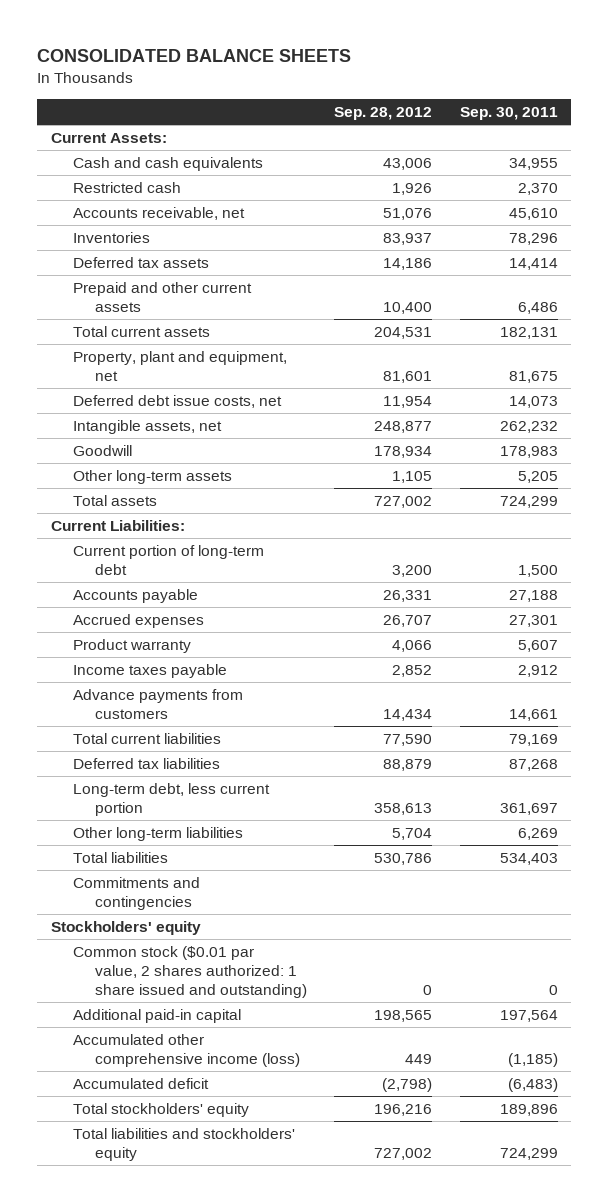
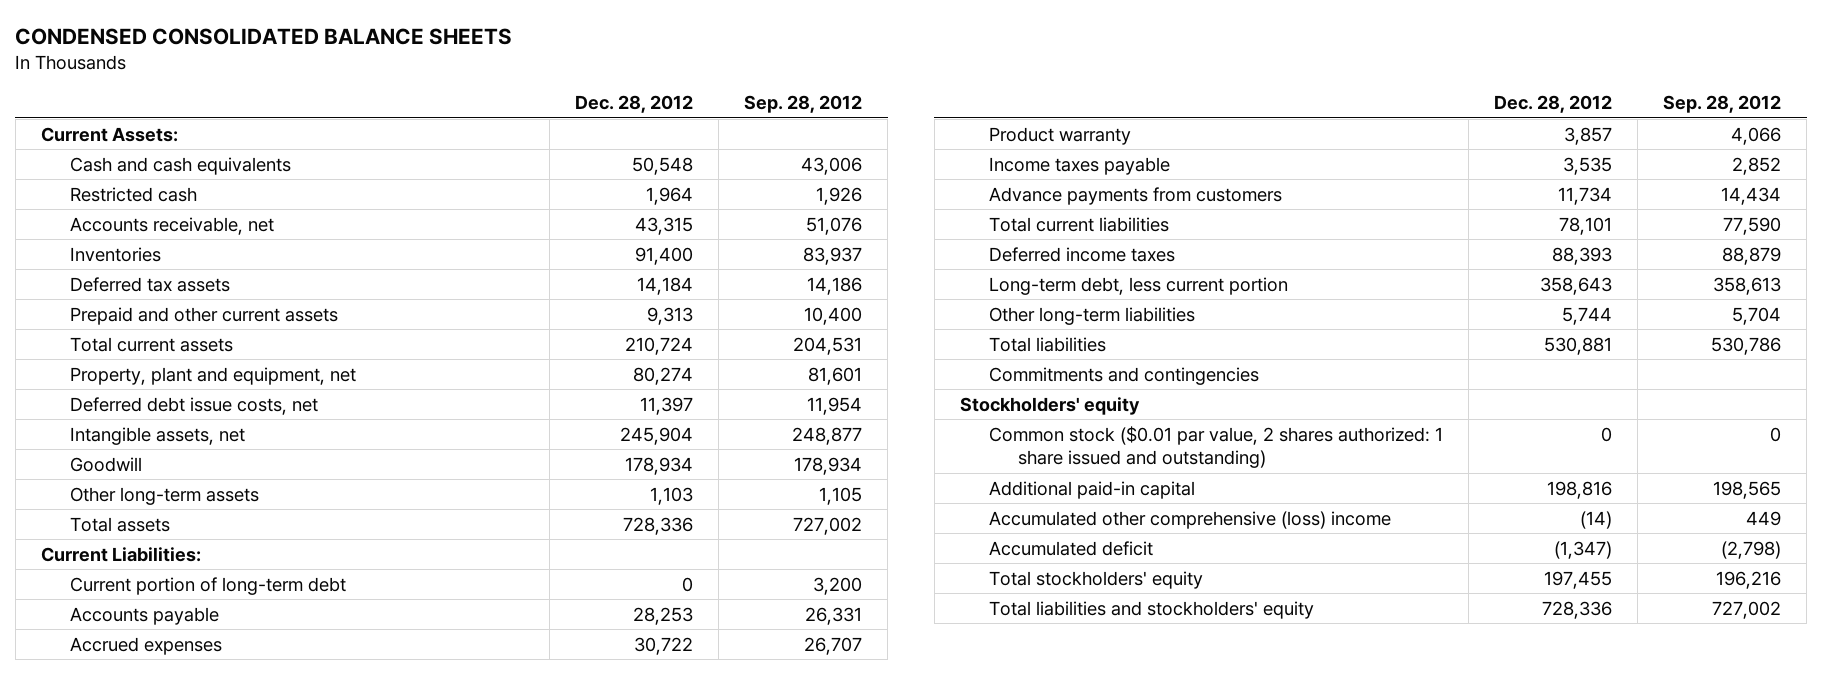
[37,48,352,62] CONSOLIDATED BALANCE SHEETS -> [15,28,513,46] CONDENSED CONSOLIDATED BALANCE SHEETS
[459,107,558,121] Sep. 30, 2011 -> none
none -> [574,95,693,114] Dec. 28, 2012
[73,758,221,770] Deferred tax liabilities -> [988,246,1175,262] Deferred income taxes
[73,1034,301,1068] Accumulated other comprehensive income (loss) -> [988,510,1391,529] Accumulated other comprehensive (loss) income

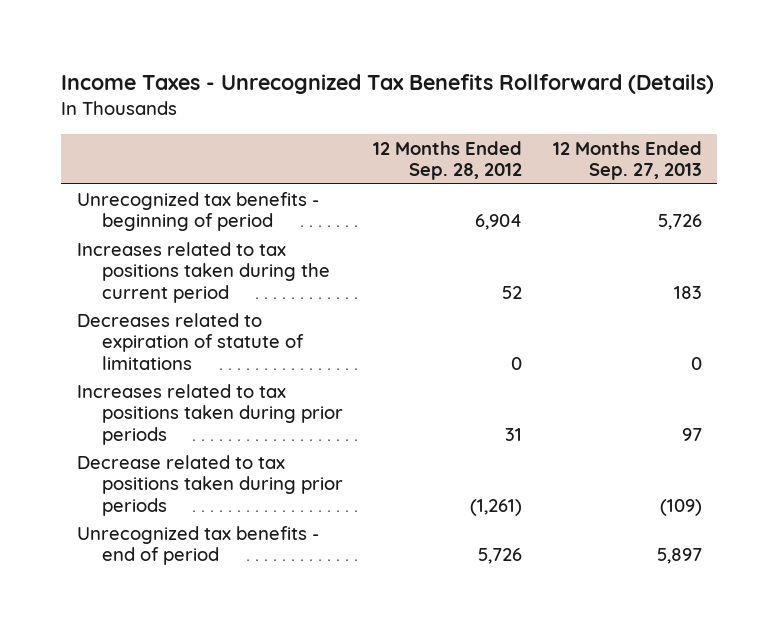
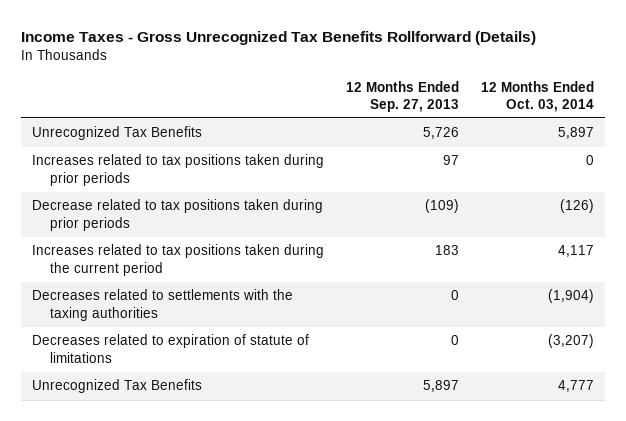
[61,74,715,95] Income Taxes - Unrecognized Tax Benefits Rollforward (Details) -> [20,30,536,45] Income Taxes - Gross Unrecognized Tax Benefits Rollforward (Details)
[373,140,523,181] 12 Months Ended Sep. 28, 2012 -> none
none -> [480,80,594,112] 12 Months Ended Oct. 03, 2014
[76,191,319,232] Unrecognized tax benefits - beginning of period -> [31,126,202,141] Unrecognized Tax Benefits
[76,241,330,303] Increases related to tax positions taken during the current period -> [31,244,324,276] Increases related to tax positions taken during the current period
none -> [31,289,293,321] Decreases related to settlements with the taxing authorities
[76,312,304,370] Decreases related to expiration of statute of limitations -> [31,334,309,363] Decreases related to expiration of statute of limitations
[76,525,319,566] Unrecognized tax benefits - end of period -> [31,379,202,394] Unrecognized Tax Benefits

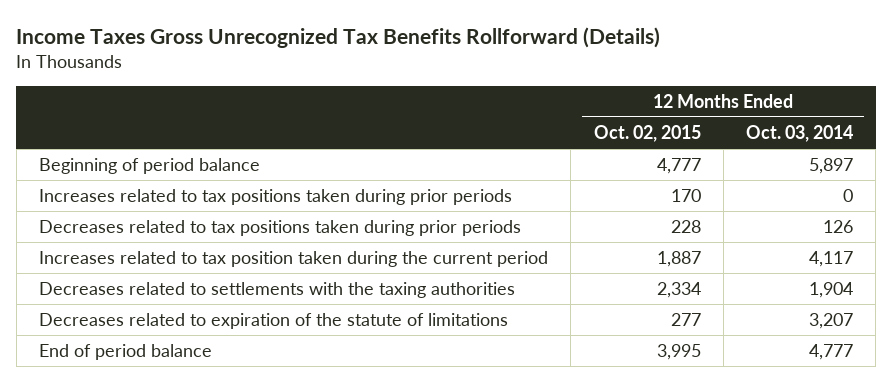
[20,30,536,45] Income Taxes - Gross Unrecognized Tax Benefits Rollforward (Details) -> [16,26,661,48] Income Taxes Gross Unrecognized Tax Benefits Rollforward (Details)
[345,80,459,112] 12 Months Ended Sep. 27, 2013 -> none
none -> [593,124,701,142] Oct. 02, 2015
[31,126,202,141] Unrecognized Tax Benefits -> [39,158,261,175] Beginning of period balance
[31,199,323,231] Decrease related to tax positions taken during prior periods -> [39,220,522,237] Decreases related to tax positions taken during prior periods
[559,199,594,214] (126) -> [822,220,853,234] 126
[31,244,324,276] Increases related to tax positions taken during the current period -> [39,251,549,268] Increases related to tax position taken during the current period
[547,289,594,304] (1,904) -> [808,282,853,299] 1,904
[31,334,309,363] Decreases related to expiration of statute of limitations -> [39,313,509,330] Decreases related to expiration of the statute of limitations
[547,334,594,349] (3,207) -> [808,313,853,330] 3,207
[31,379,202,394] Unrecognized Tax Benefits -> [39,344,213,361] End of period balance

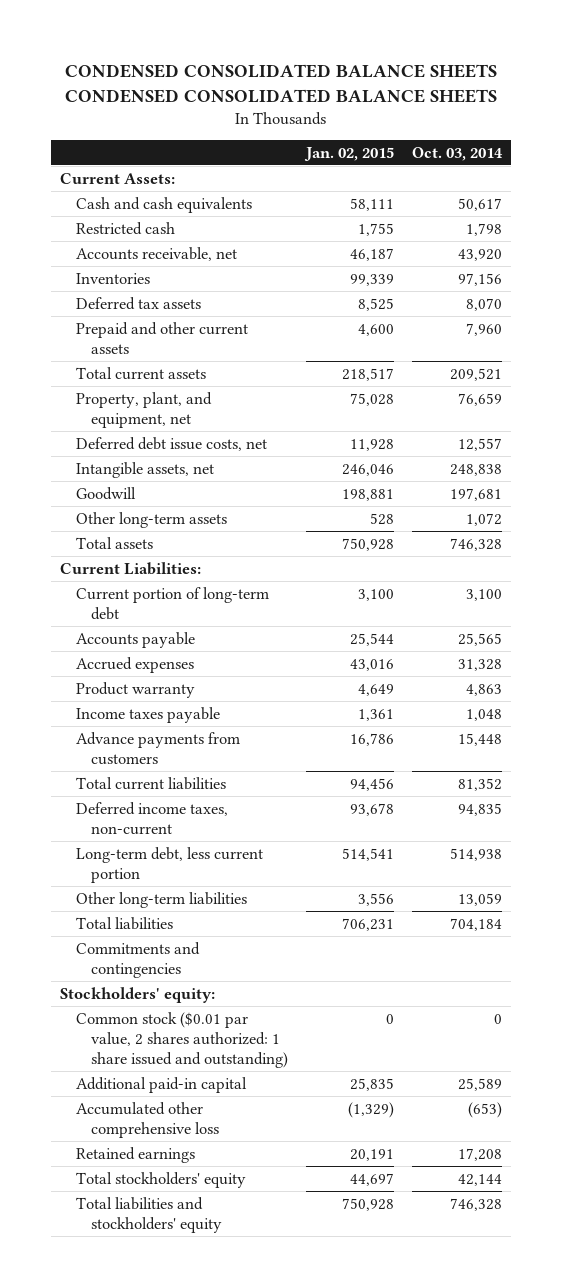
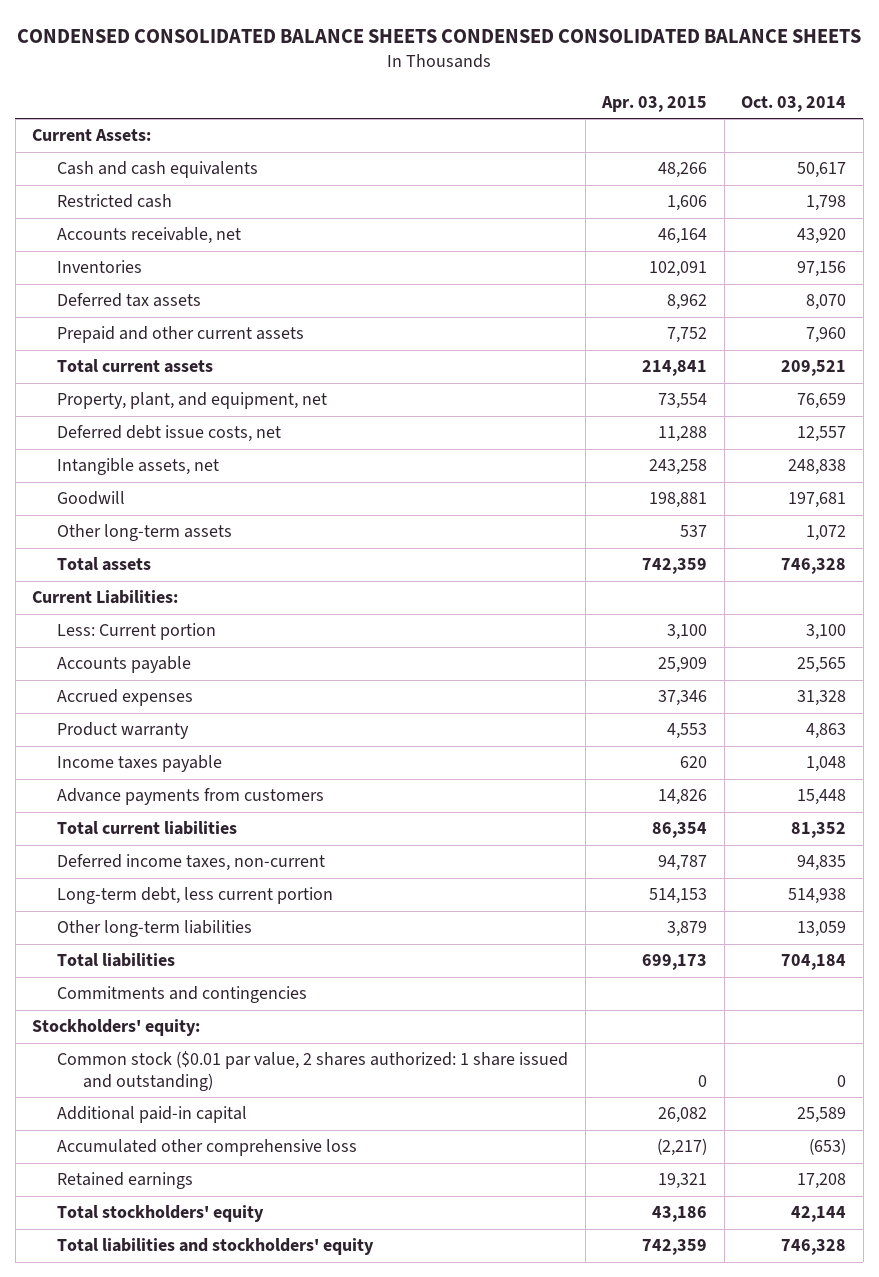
[303,146,394,161] Jan. 02, 2015 -> none
none -> [601,95,708,112] Apr. 03, 2015
[75,586,269,620] Current portion of long-term debt -> [57,623,217,641] Less: Current portion

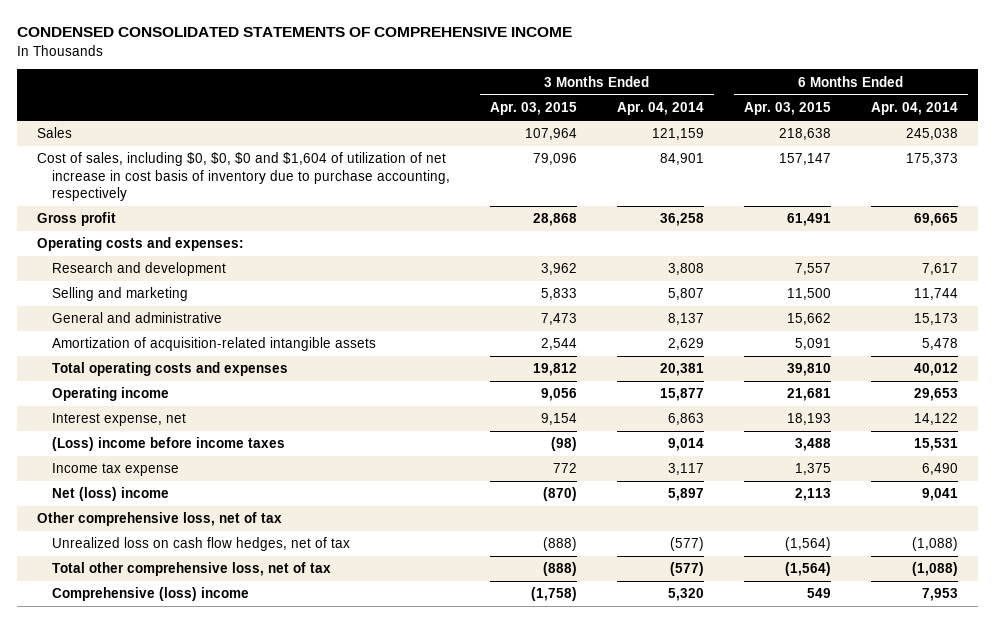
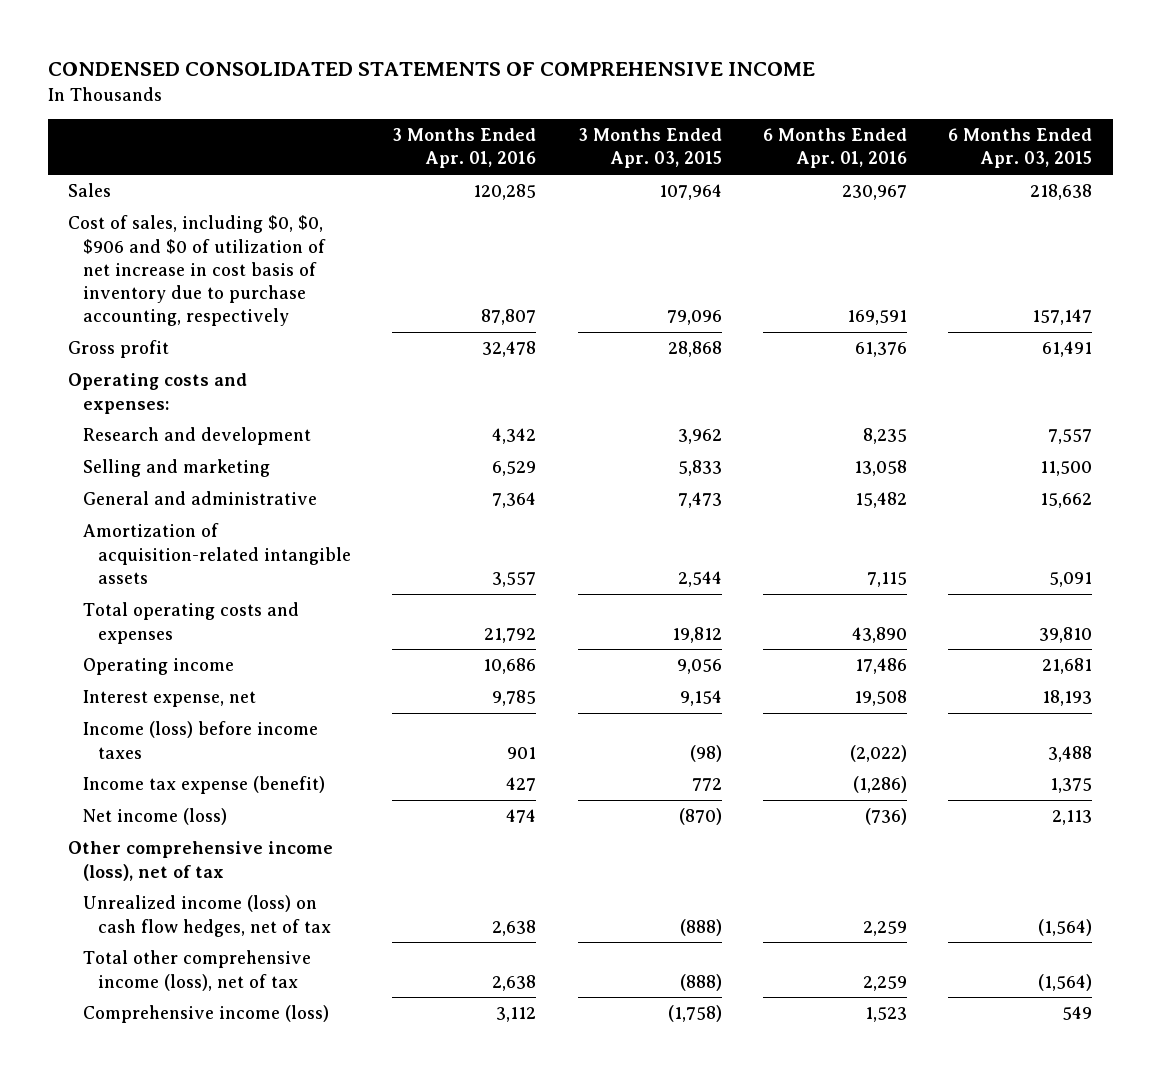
[616,102,704,116] Apr. 04, 2014 -> none
[870,102,958,116] Apr. 04, 2014 -> none
none -> [392,128,537,169] 3 Months Ended Apr. 01, 2016
none -> [762,128,907,169] 6 Months Ended Apr. 01, 2016
[36,152,450,201] Cost of sales, including $0, $0, $0 and $1,604 of utilization of net increase in cost basis of inventory due to purchase accounting, respectively -> [68,215,327,327] Cost of sales, including $0, $0, $906 and $0 of utilization of net increase in cost basis of inventory due to purchase accounting, respectively
[51,437,285,452] (Loss) income before income taxes -> [83,721,319,759] Income (loss) before income taxes
[51,463,179,477] Income tax expense -> [83,776,326,795] Income tax expense (benefit)
[51,487,169,502] Net (loss) income -> [83,808,228,826] Net income (loss)
[36,512,282,527] Other comprehensive loss, net of tax -> [68,841,334,881] Other comprehensive income (loss), net of tax
[51,537,350,552] Unrealized loss on cash flow hedges, net of tax -> [83,895,331,937] Unrealized income (loss) on cash flow hedges, net of tax
[51,562,331,577] Total other comprehensive loss, net of tax -> [83,950,312,991] Total other comprehensive income (loss), net of tax
[51,587,249,602] Comprehensive (loss) income -> [83,1005,330,1024] Comprehensive income (loss)

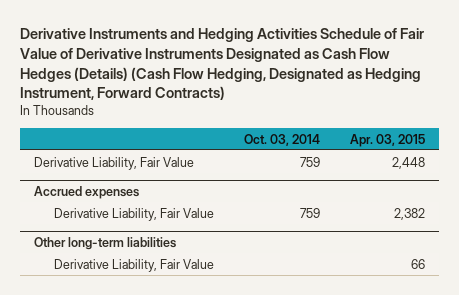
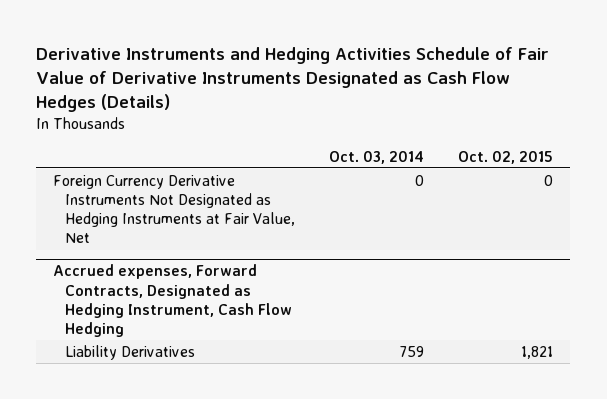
[19,28,424,101] Derivative Instruments and Hedging Activities Schedule of Fair Value of Derivative Instruments Designated as Cash Flow Hedges (Details) (Cash Flow Hedging, Designated as Hedging Instrument, Forward Contracts) -> [36,47,550,113] Derivative Instruments and Hedging Activities Schedule of Fair Value of Derivative Instruments Designated as Cash Flow Hedges (Details)
[349,133,425,147] Apr. 03, 2015 -> none
none -> [458,150,554,164] Oct. 02, 2015
[34,185,140,199] Accrued expenses -> none
[54,207,215,221] Derivative Liability, Fair Value -> none
[34,236,177,250] Other long-term liabilities -> none
[54,258,215,272] Derivative Liability, Fair Value -> none
none -> [53,174,295,244] Foreign Currency Derivative Instruments Not Designated as Hedging Instruments at Fair Value, Net
none -> [53,264,292,337] Accrued expenses, Forward Contracts, Designated as Hedging Instrument, Cash Flow Hedging
[34,156,195,170] Derivative Liability, Fair Value -> [64,344,195,360] Liability Derivatives

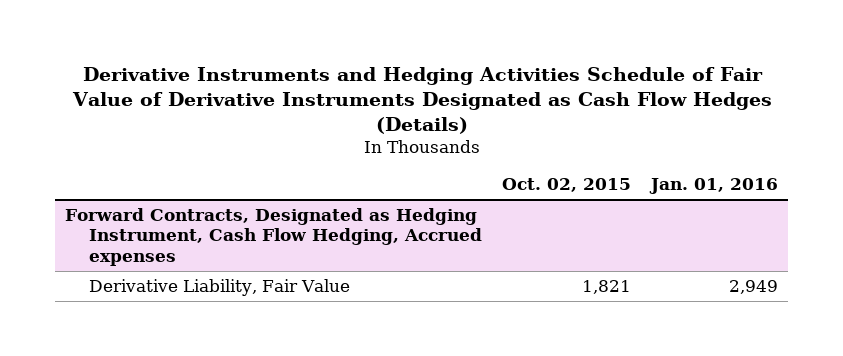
[329,150,425,164] Oct. 03, 2014 -> none
none -> [648,178,778,195] Jan. 01, 2016
[53,174,295,244] Foreign Currency Derivative Instruments Not Designated as Hedging Instruments at Fair Value, Net -> none
[53,264,292,337] Accrued expenses, Forward Contracts, Designated as Hedging Instrument, Cash Flow Hedging -> [65,207,482,267] Forward Contracts, Designated as Hedging Instrument, Cash Flow Hedging, Accrued expenses
[64,344,195,360] Liability Derivatives -> [88,278,350,296] Derivative Liability, Fair Value

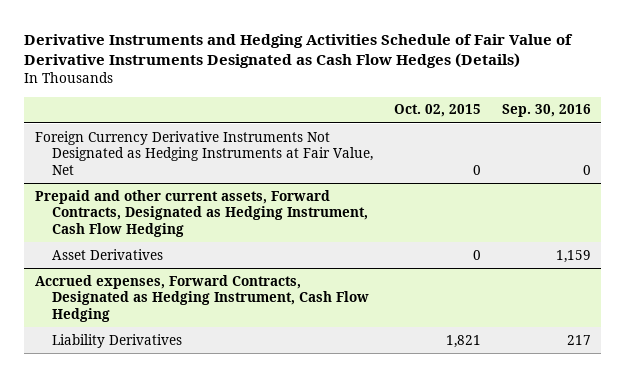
[648,178,778,195] Jan. 01, 2016 -> none
none -> [501,104,591,118] Sep. 30, 2016
none -> [34,130,373,176] Foreign Currency Derivative Instruments Not Designated as Hedging Instruments at Fair Value, Net
none -> [34,189,368,238] Prepaid and other current assets, Forward Contracts, Designated as Hedging Instrument, Cash Flow Hedging
none -> [51,248,163,260] Asset Derivatives
[65,207,482,267] Forward Contracts, Designated as Hedging Instrument, Cash Flow Hedging, Accrued expenses -> [34,274,369,323] Accrued expenses, Forward Contracts, Designated as Hedging Instrument, Cash Flow Hedging
[88,278,350,296] Derivative Liability, Fair Value -> [51,333,182,348] Liability Derivatives

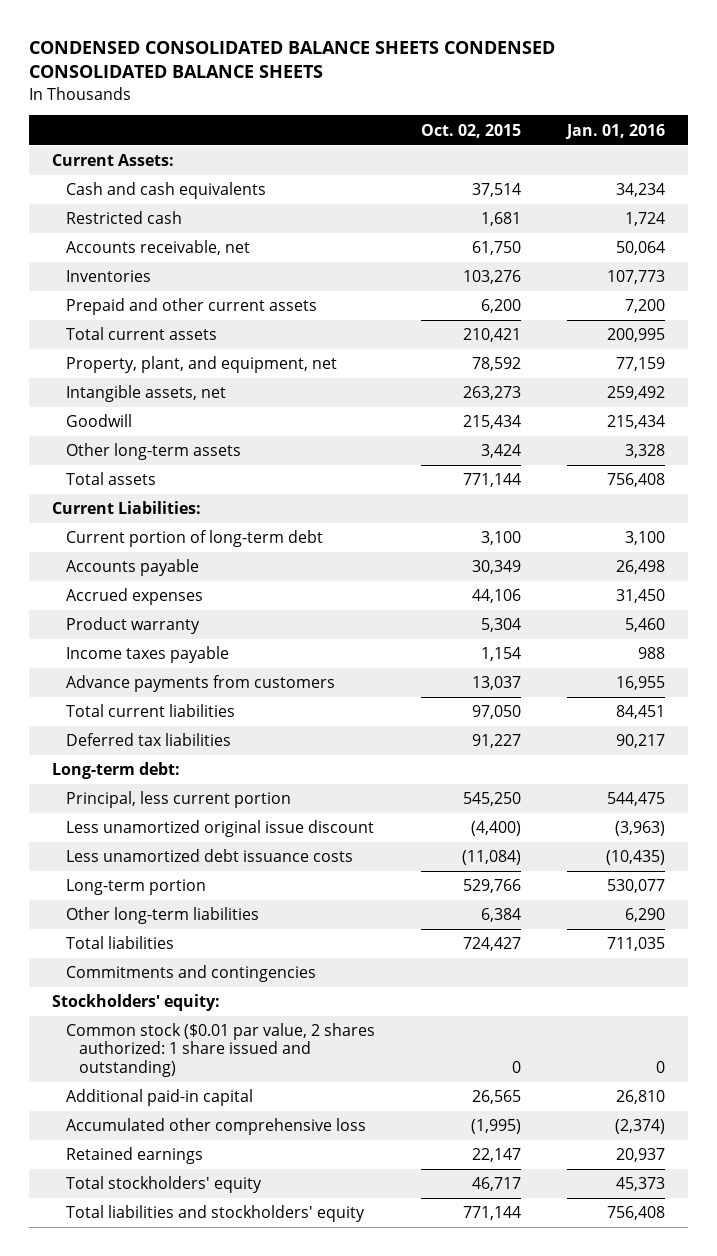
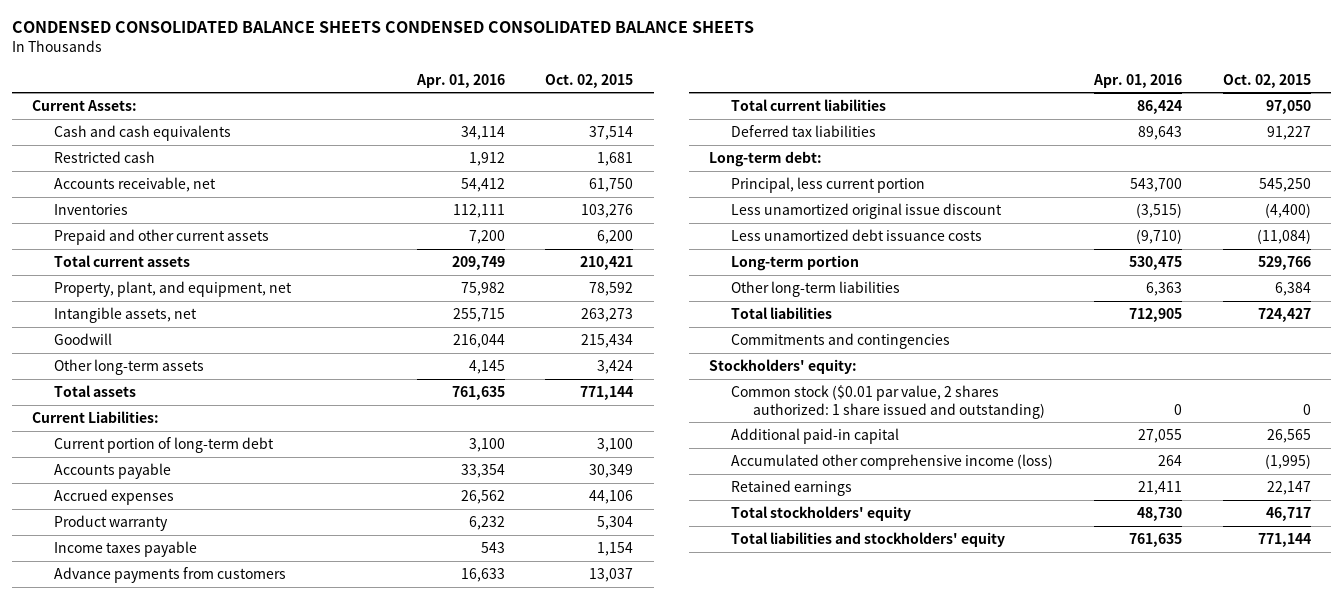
[564,123,665,139] Jan. 01, 2016 -> none
none -> [415,73,505,88] Apr. 01, 2016
[65,1118,366,1136] Accumulated other comprehensive loss -> [731,454,1054,471] Accumulated other comprehensive income (loss)

